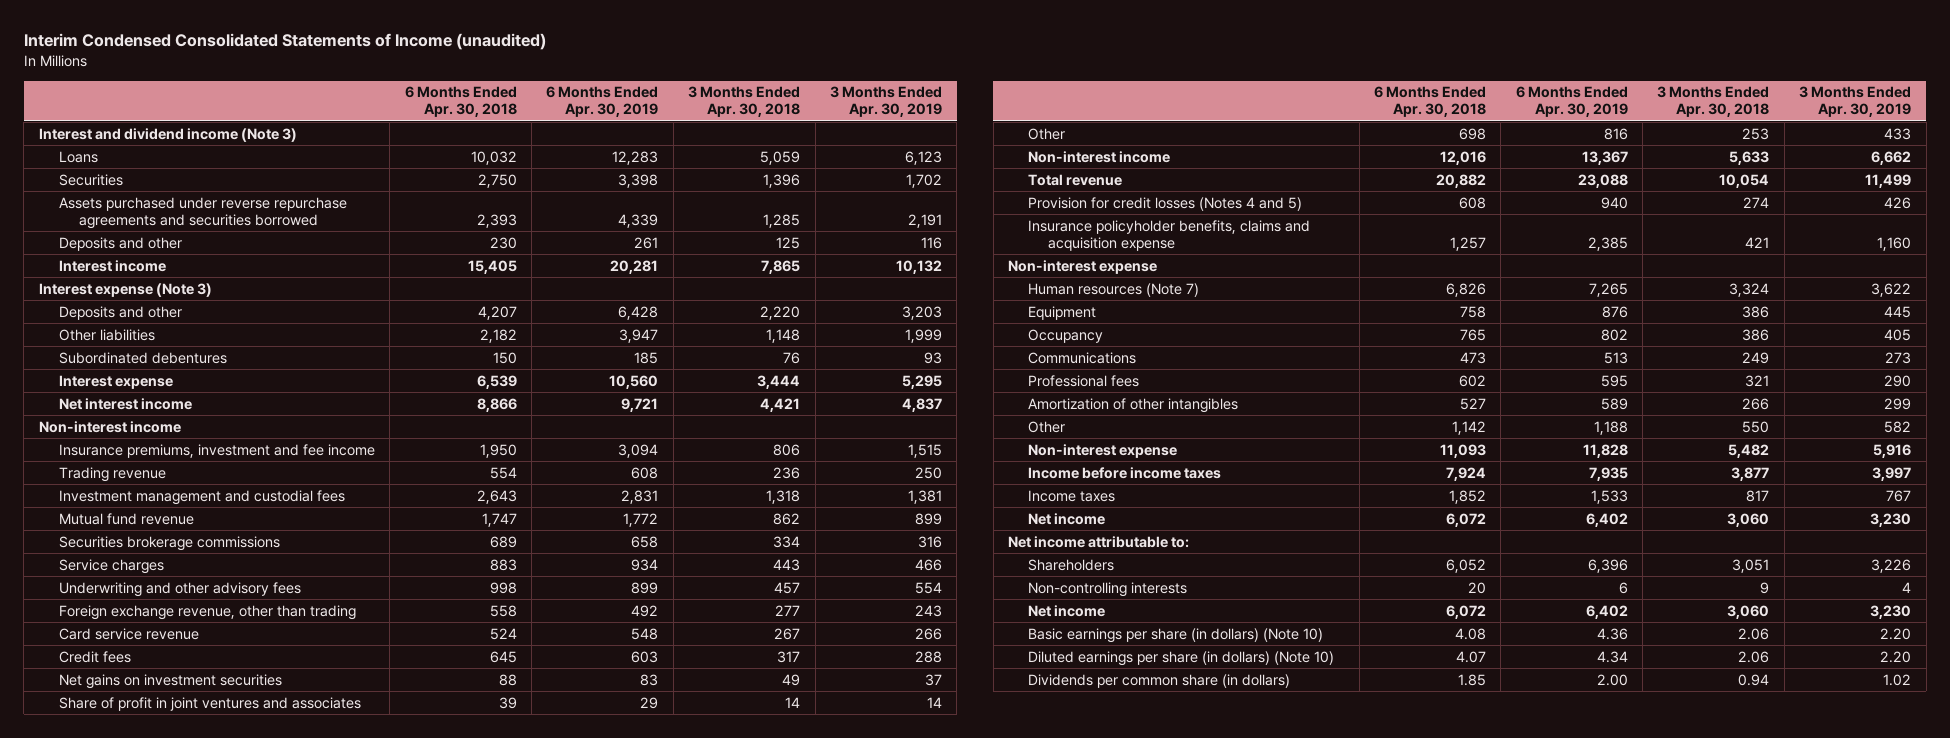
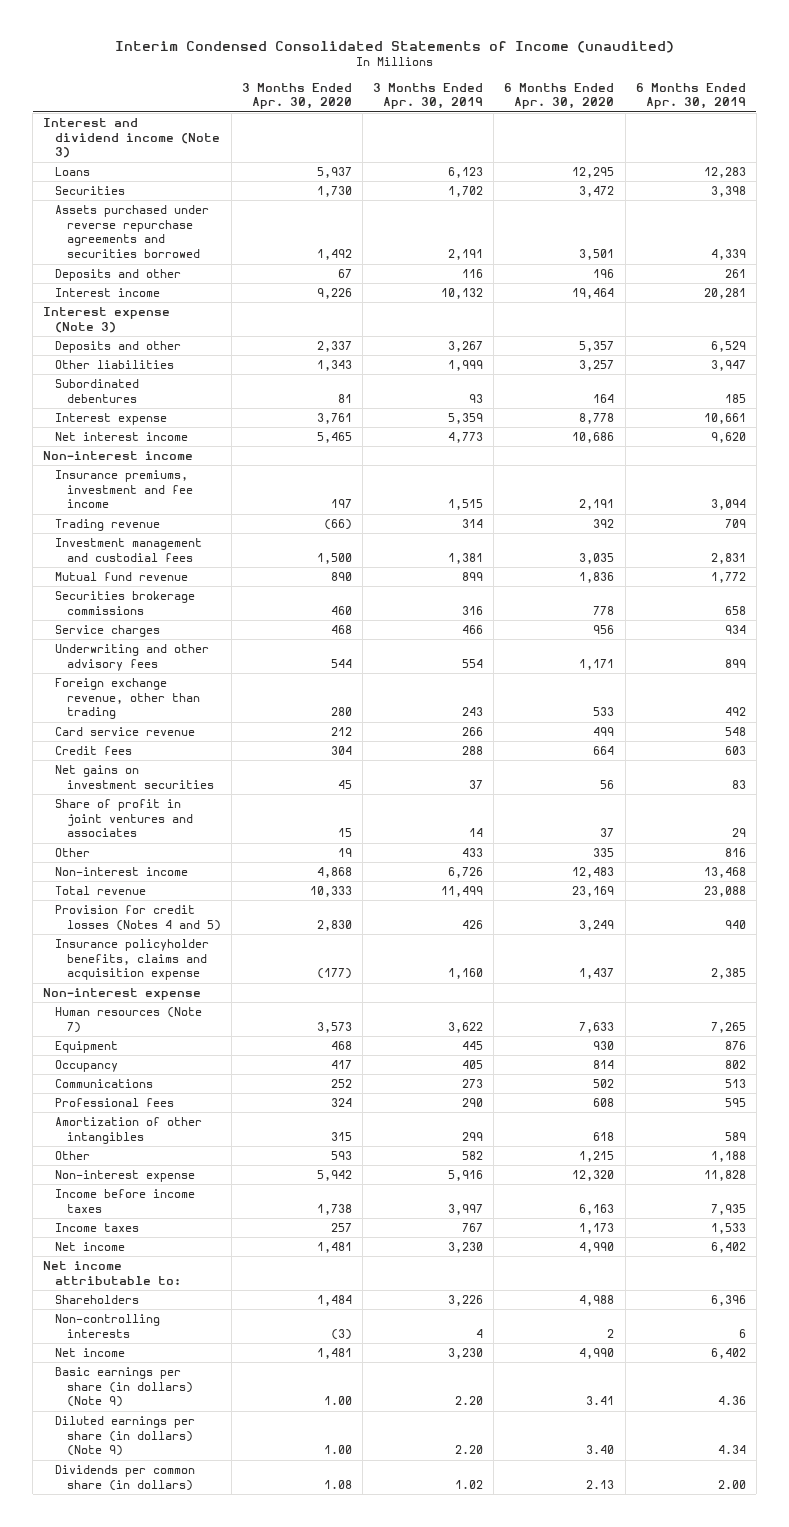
[404,86,517,118] 6 Months Ended Apr. 30, 2018 -> none
[688,86,801,118] 3 Months Ended Apr. 30, 2018 -> none
none -> [242,82,353,110] 3 Months Ended Apr. 30, 2020
none -> [504,82,615,110] 6 Months Ended Apr. 30, 2020
[618,305,659,320] 6,428 -> [710,341,746,353] 6,529
[901,305,942,320] 3,203 -> [448,341,484,353] 3,267
[609,374,659,389] 10,560 -> [703,413,746,425] 10,661
[901,374,942,389] 5,295 -> [448,413,484,425] 5,359
[621,397,659,412] 9,721 -> [710,432,746,444] 9,620
[901,397,942,412] 4,837 -> [448,432,484,444] 4,773
[631,466,659,479] 608 -> [724,519,746,529] 709
[914,466,942,479] 250 -> [462,519,484,529] 314
[1581,150,1628,165] 13,367 -> [703,867,746,879] 13,468
[1871,150,1912,165] 6,662 -> [448,867,484,879] 6,726
[1028,627,1324,643] Basic earnings per share (in dollars) (Note 10) -> [55,1367,193,1408] Basic earnings per share (in dollars) (Note 9)
[1028,650,1335,666] Diluted earnings per share (in dollars) (Note 10) -> [55,1416,196,1457] Diluted earnings per share (in dollars) (Note 9)

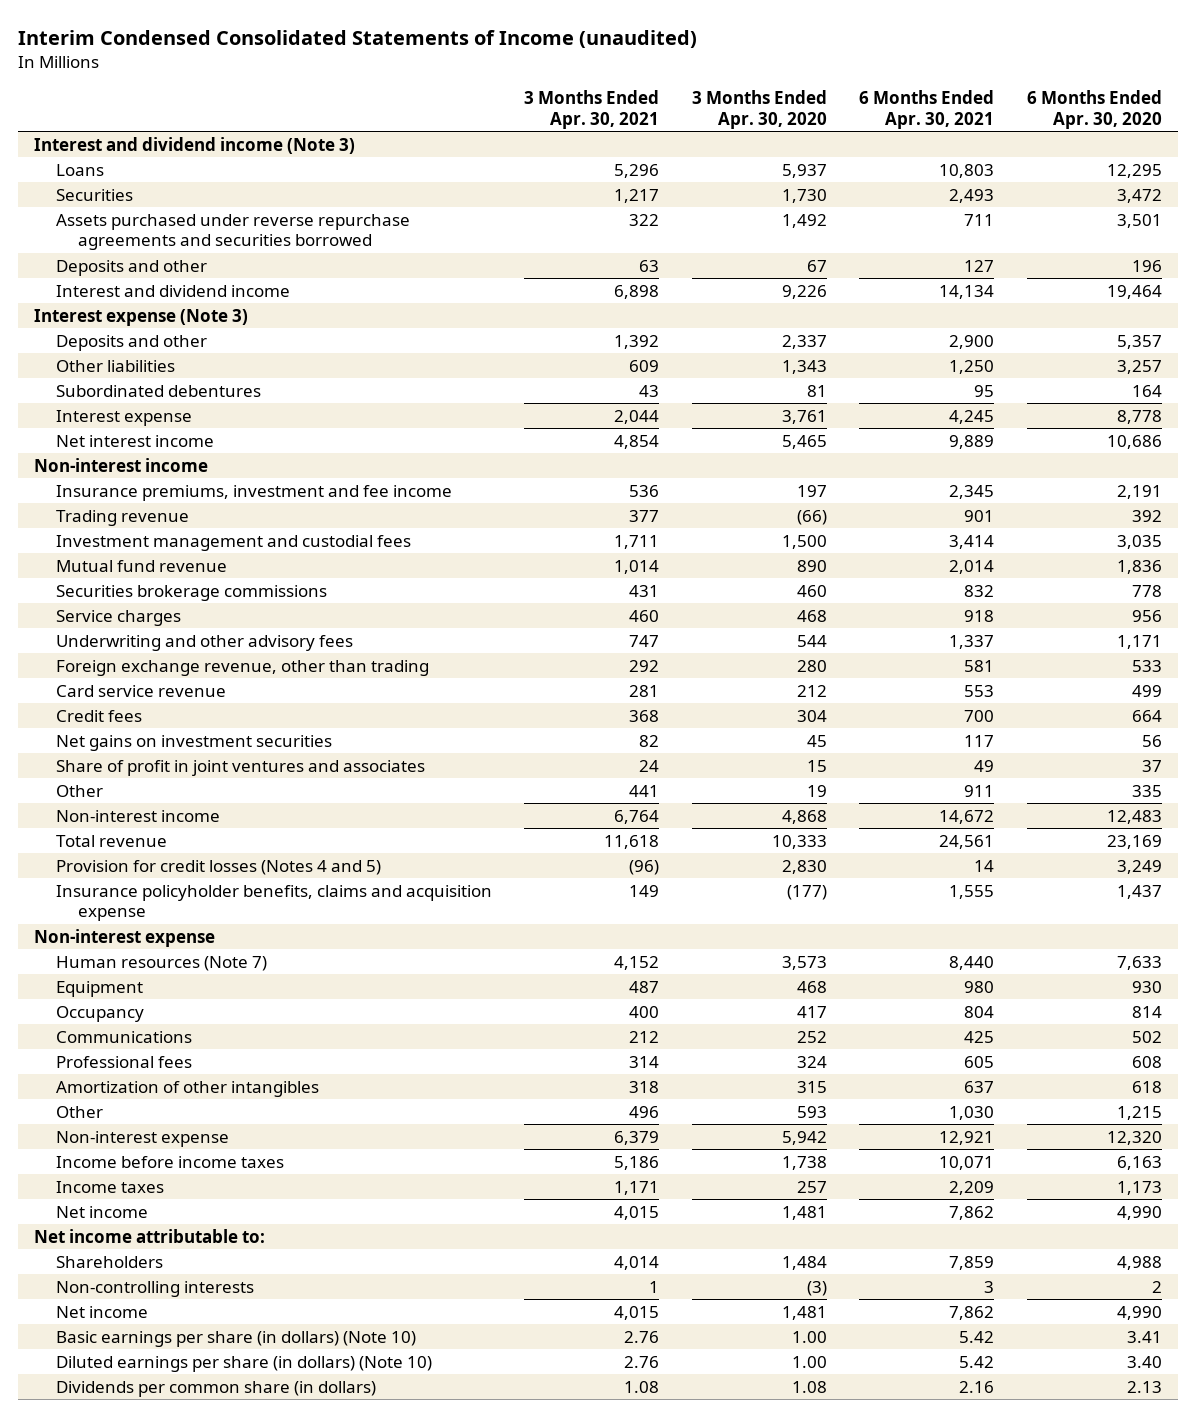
[373,82,484,110] 3 Months Ended Apr. 30, 2019 -> none
[635,82,746,110] 6 Months Ended Apr. 30, 2019 -> none
none -> [524,90,660,129] 3 Months Ended Apr. 30, 2021
none -> [859,90,995,129] 6 Months Ended Apr. 30, 2021
[55,288,161,298] Interest income -> [55,284,290,297] Interest and dividend income
[55,1367,193,1408] Basic earnings per share (in dollars) (Note 9) -> [55,1330,416,1347] Basic earnings per share (in dollars) (Note 10)
[55,1416,196,1457] Diluted earnings per share (in dollars) (Note 9) -> [55,1355,432,1372] Diluted earnings per share (in dollars) (Note 10)

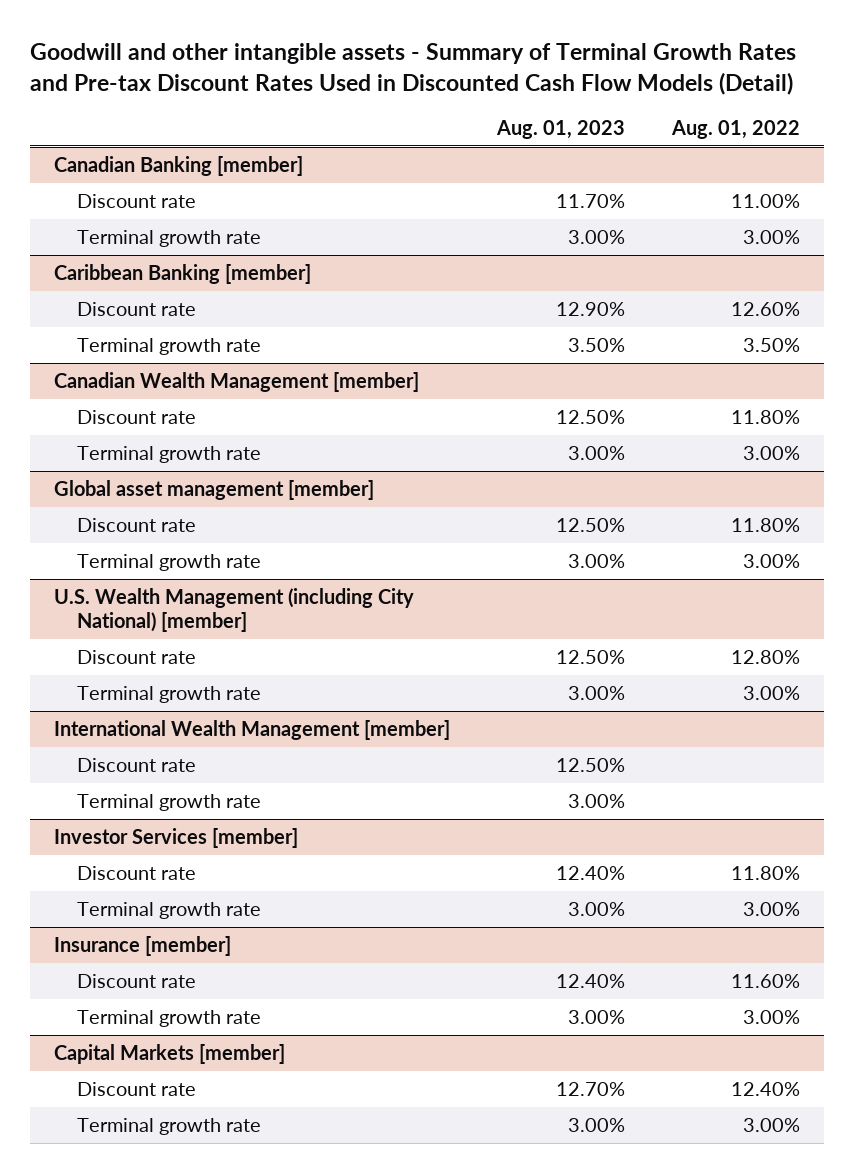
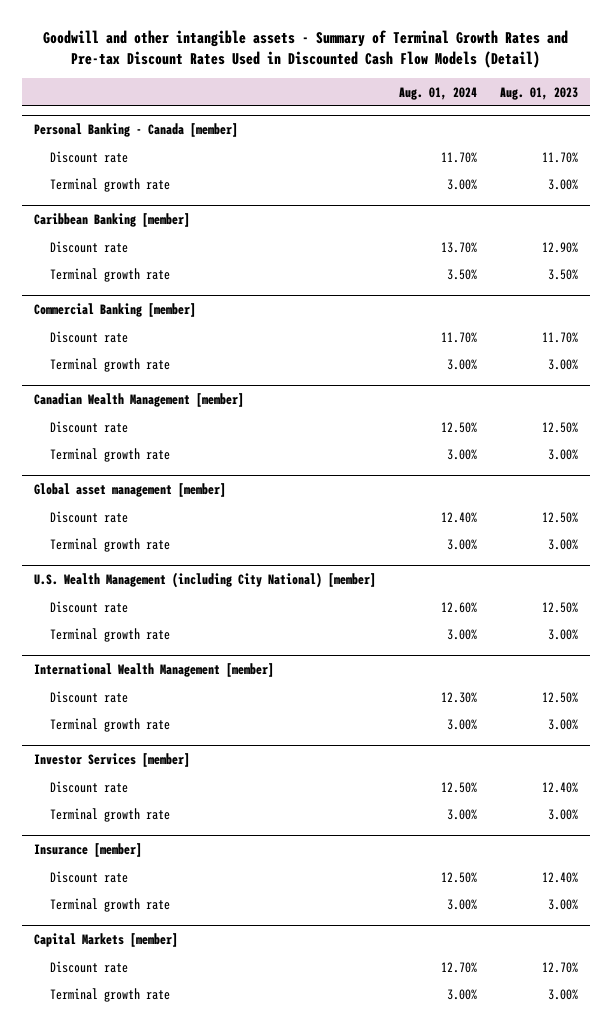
[671,119,801,139] Aug. 01, 2022 -> none
none -> [398,86,477,100] Aug. 01, 2024
[53,155,303,176] Canadian Banking [member] -> none
none -> [33,122,238,137] Personal Banking - Canada [member]
none -> [33,302,196,317] Commercial Banking [member]
none -> [50,330,129,343] Discount rate
none -> [50,357,171,372] Terminal growth rate

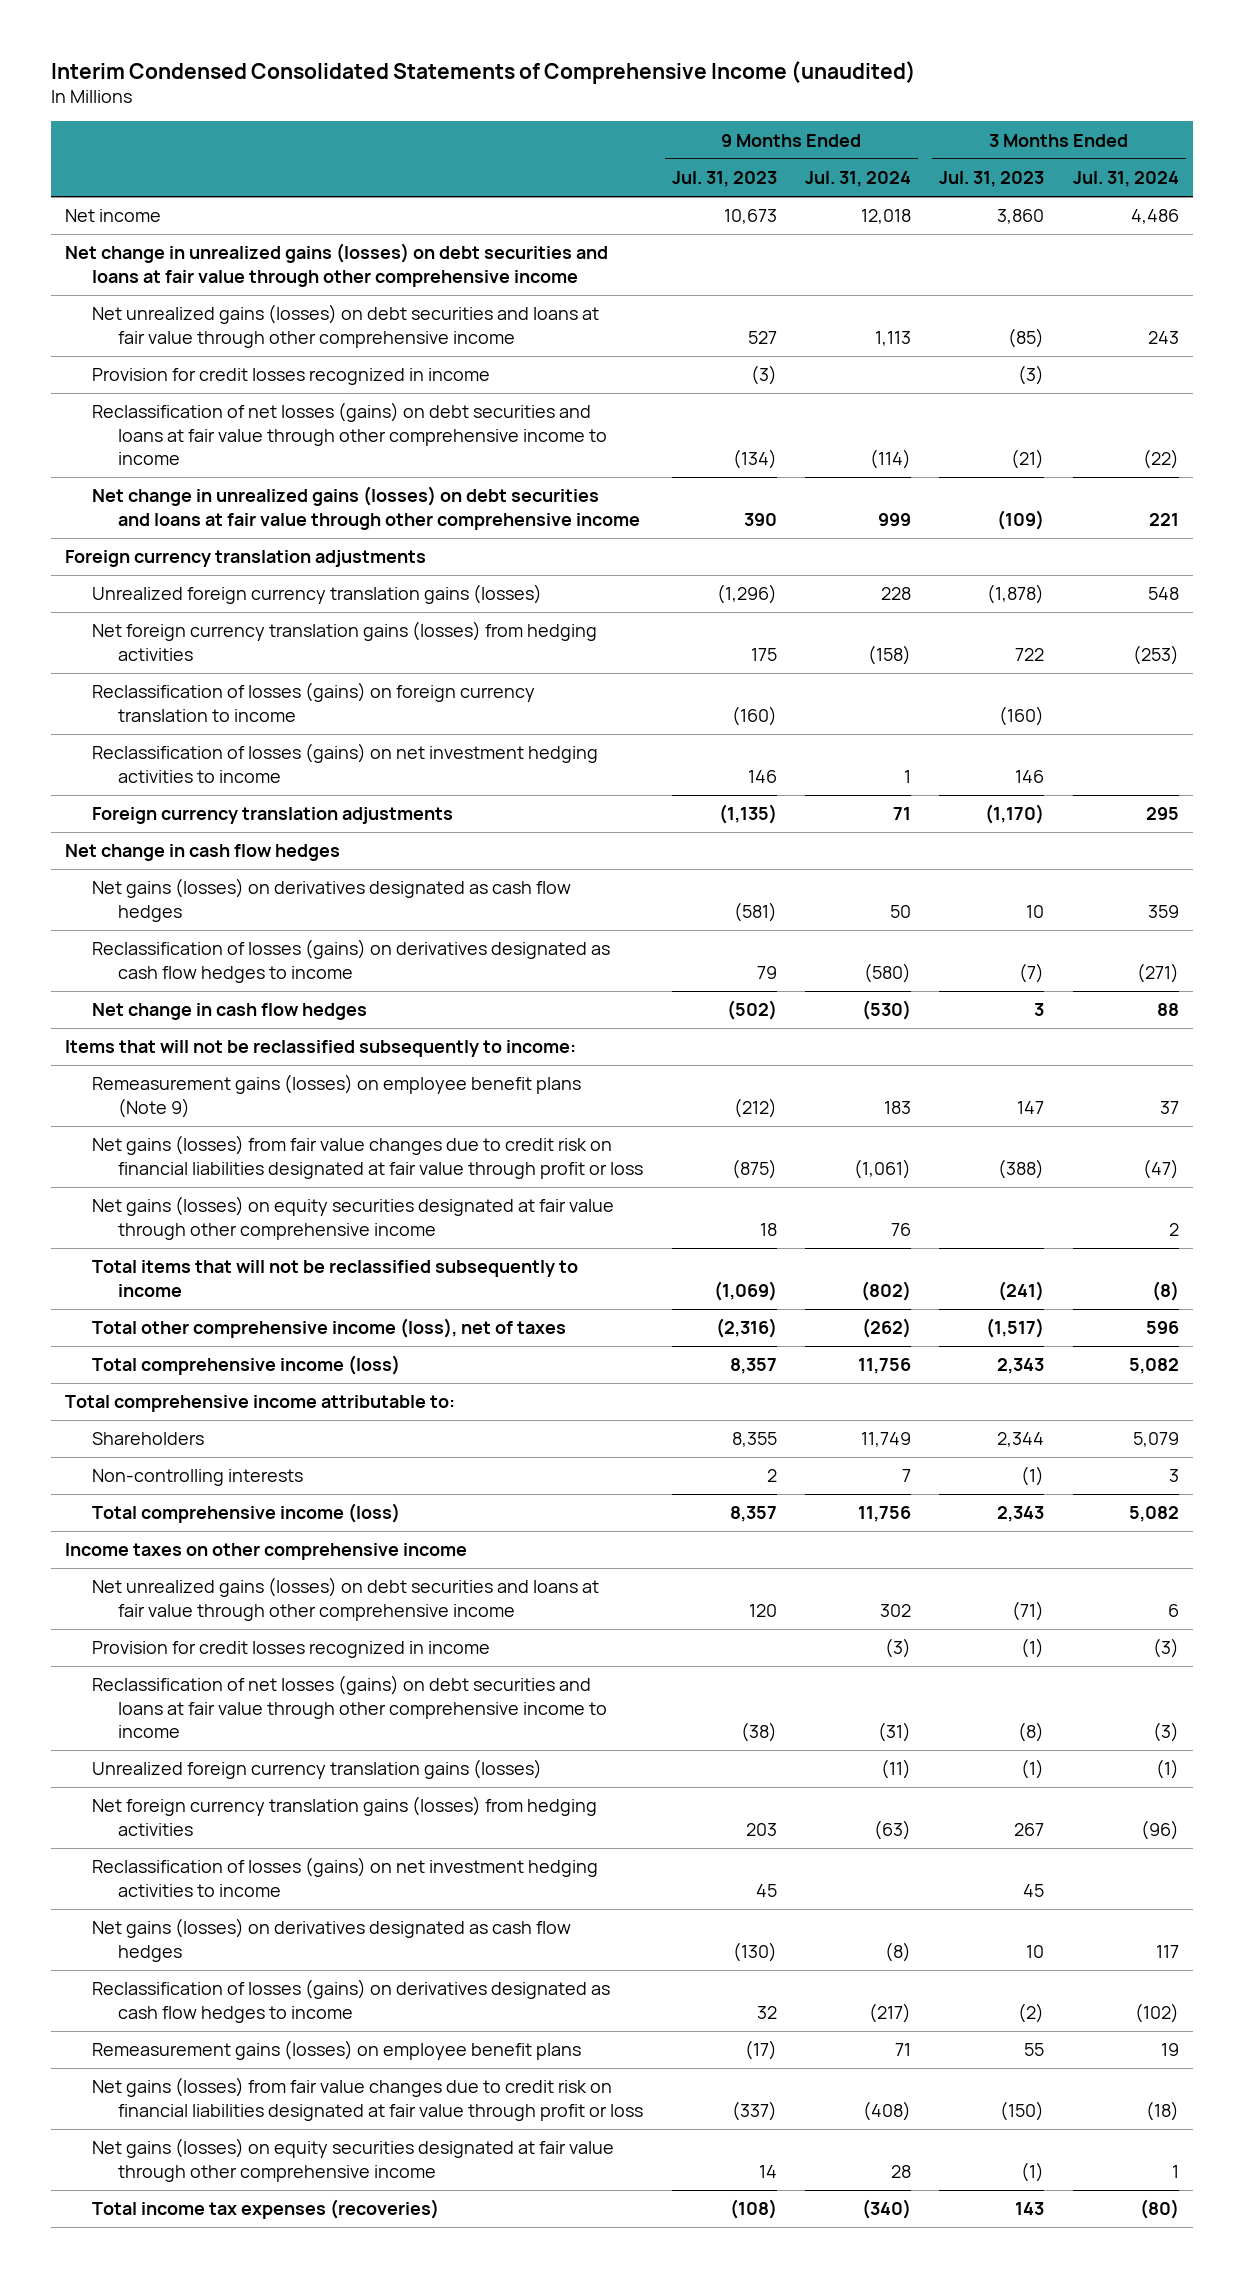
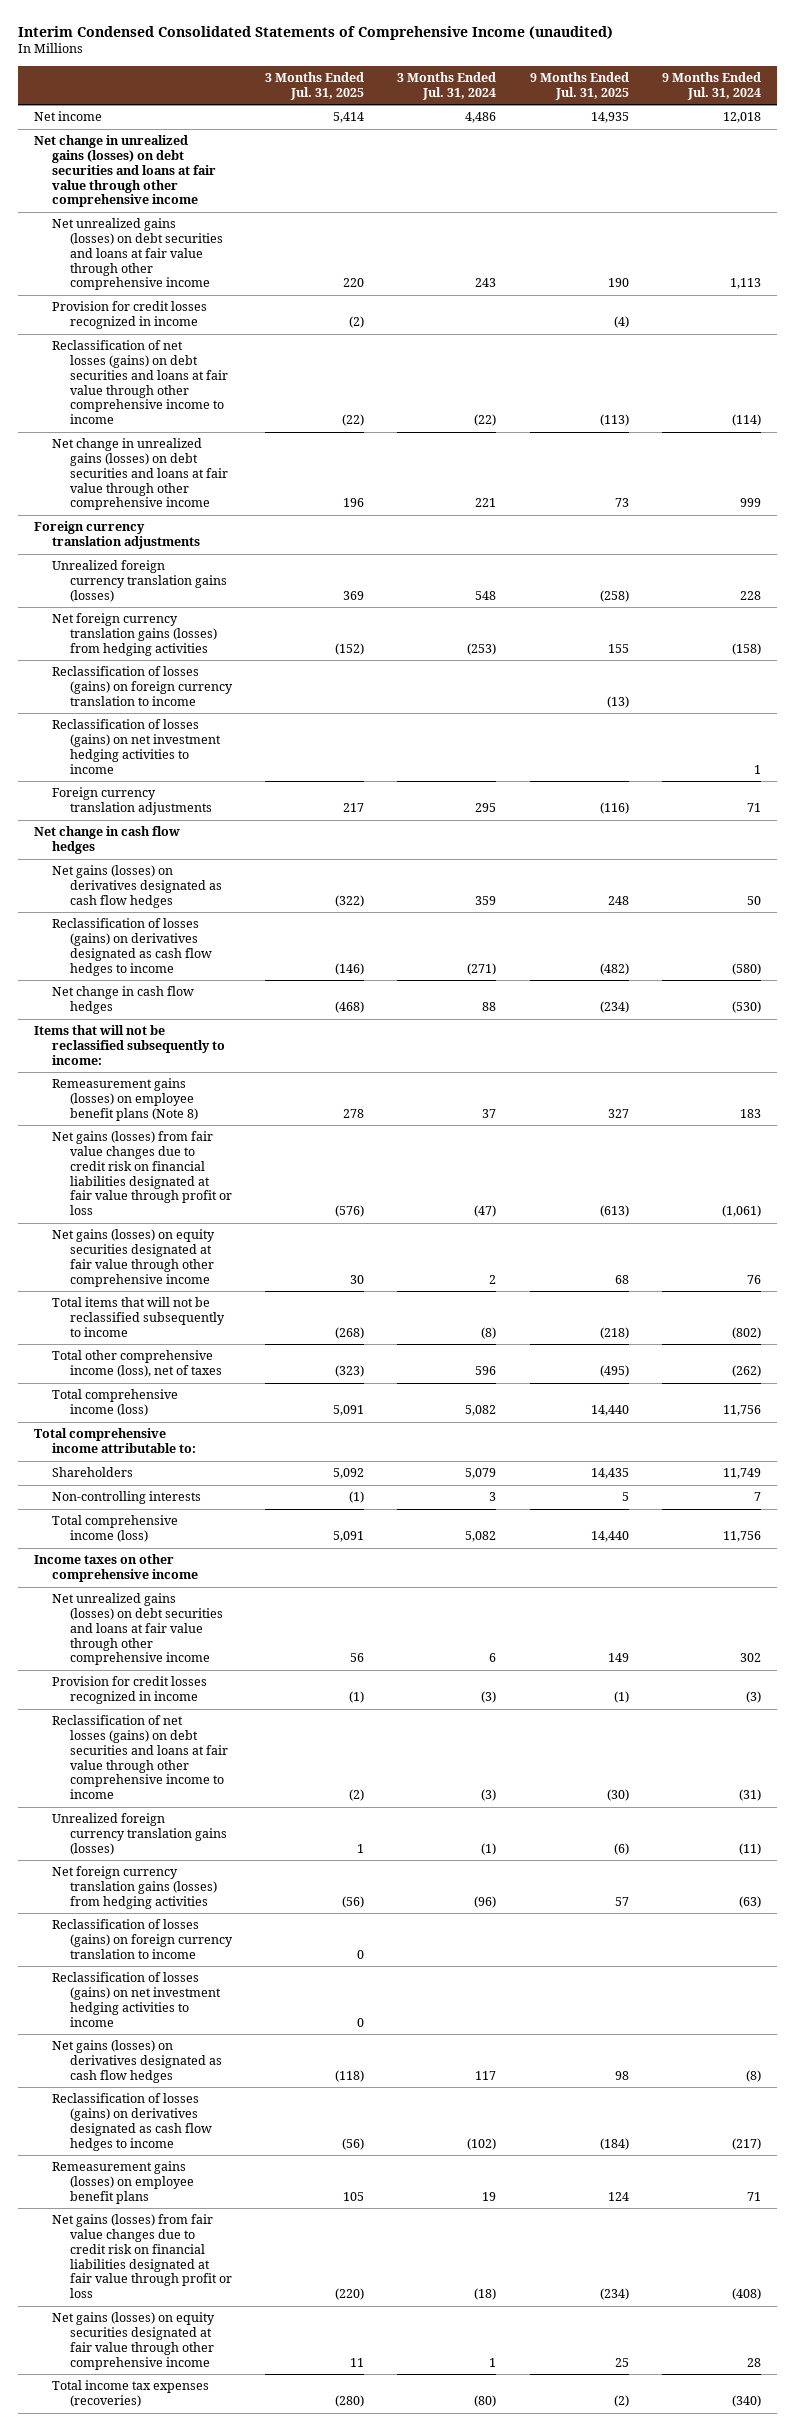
[671,170,777,187] Jul. 31, 2023 -> none
[939,170,1045,187] Jul. 31, 2023 -> none
none -> [265,71,365,100] 3 Months Ended Jul. 31, 2025
none -> [529,71,629,100] 9 Months Ended Jul. 31, 2025
[91,1074,581,1118] Remeasurement gains (losses) on employee benefit plans (Note 9) -> [52,1078,198,1121] Remeasurement gains (losses) on employee benefit plans (Note 8)
none -> [52,1919,233,1959] Reclassification of losses (gains) on foreign currency translation to income

